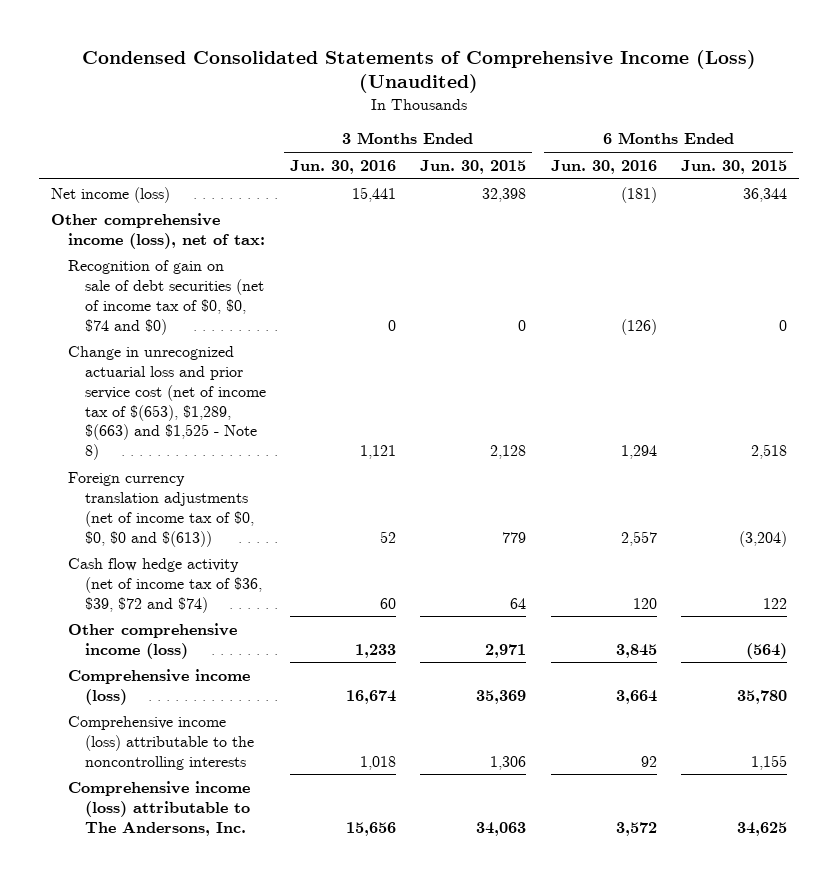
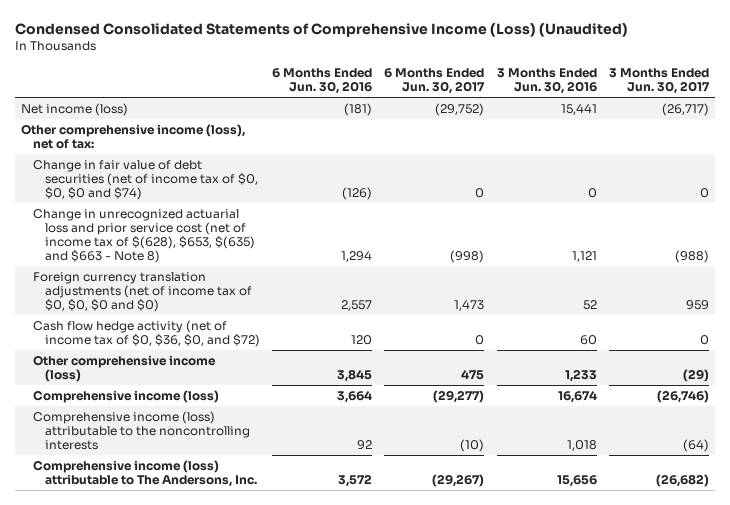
[420,159,527,174] Jun. 30, 2015 -> none
[680,159,787,174] Jun. 30, 2015 -> none
none -> [384,68,486,95] 6 Months Ended Jun. 30, 2017
none -> [608,68,710,95] 3 Months Ended Jun. 30, 2017
[67,259,264,335] Recognition of gain on sale of debt securities (net of income tax of $0, $0, $74 and $0) -> [33,159,259,200] Change in fair value of debt securities (net of income tax of $0, $0, $0 and $74)
[67,345,266,461] Change in unrecognized actuarial loss and prior service cost (net of income tax of $(653), $1,289, $(663) and $1,525 - Note 8) -> [33,208,256,263] Change in unrecognized actuarial loss and prior service cost (net of income tax of $(628), $653, $(635) and $663 - Note 8)
[67,471,254,547] Foreign currency translation adjustments (net of income tax of $0, $0, $0 and $(613)) -> [33,271,253,312] Foreign currency translation adjustments (net of income tax of $0, $0, $0 and $0)
[67,557,262,613] Cash flow hedge activity (net of income tax of $36, $39, $72 and $74) -> [33,319,261,347] Cash flow hedge activity (net of income tax of $0, $36, $0, and $72)

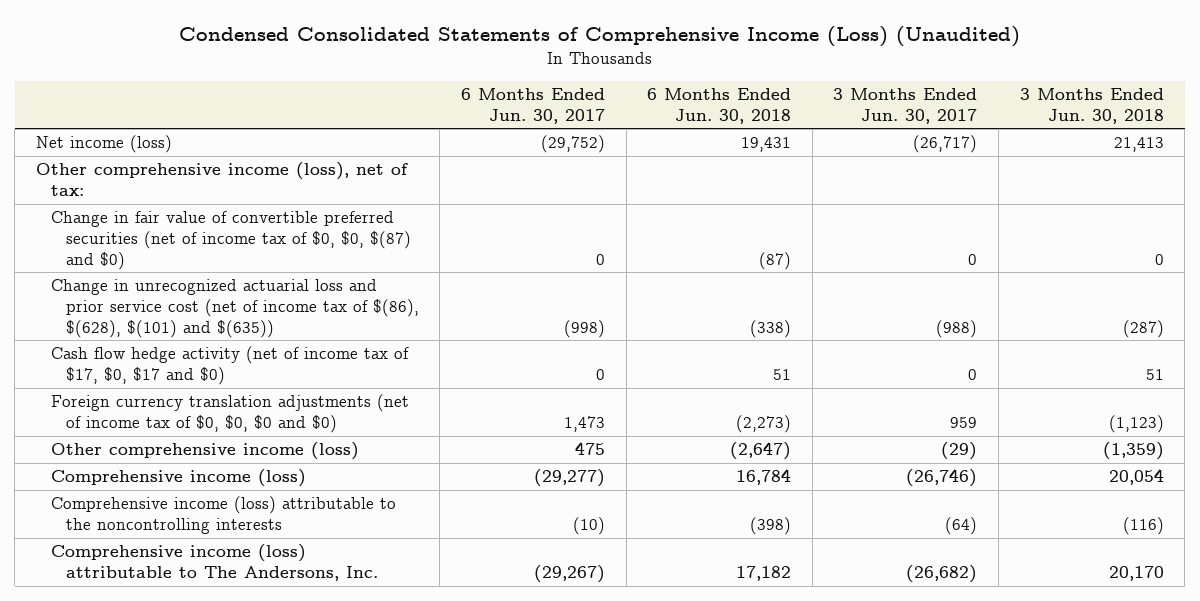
[272,68,373,95] 6 Months Ended Jun. 30, 2016 -> none
[496,68,597,95] 3 Months Ended Jun. 30, 2016 -> none
none -> [647,88,792,124] 6 Months Ended Jun. 30, 2018
none -> [1019,88,1164,124] 3 Months Ended Jun. 30, 2018
[33,159,259,200] Change in fair value of debt securities (net of income tax of $0, $0, $0 and $74) -> [50,211,411,270] Change in fair value of convertible preferred securities (net of income tax of $0, $0, $(87) and $0)
[33,208,256,263] Change in unrecognized actuarial loss and prior service cost (net of income tax of $(628), $653, $(635) and $663 - Note 8) -> [50,279,419,338] Change in unrecognized actuarial loss and prior service cost (net of income tax of $(86), $(628), $(101) and $(635))
none -> [50,346,409,385] Cash flow hedge activity (net of income tax of $17, $0, $17 and $0)
[33,319,261,347] Cash flow hedge activity (net of income tax of $0, $36, $0, and $72) -> none

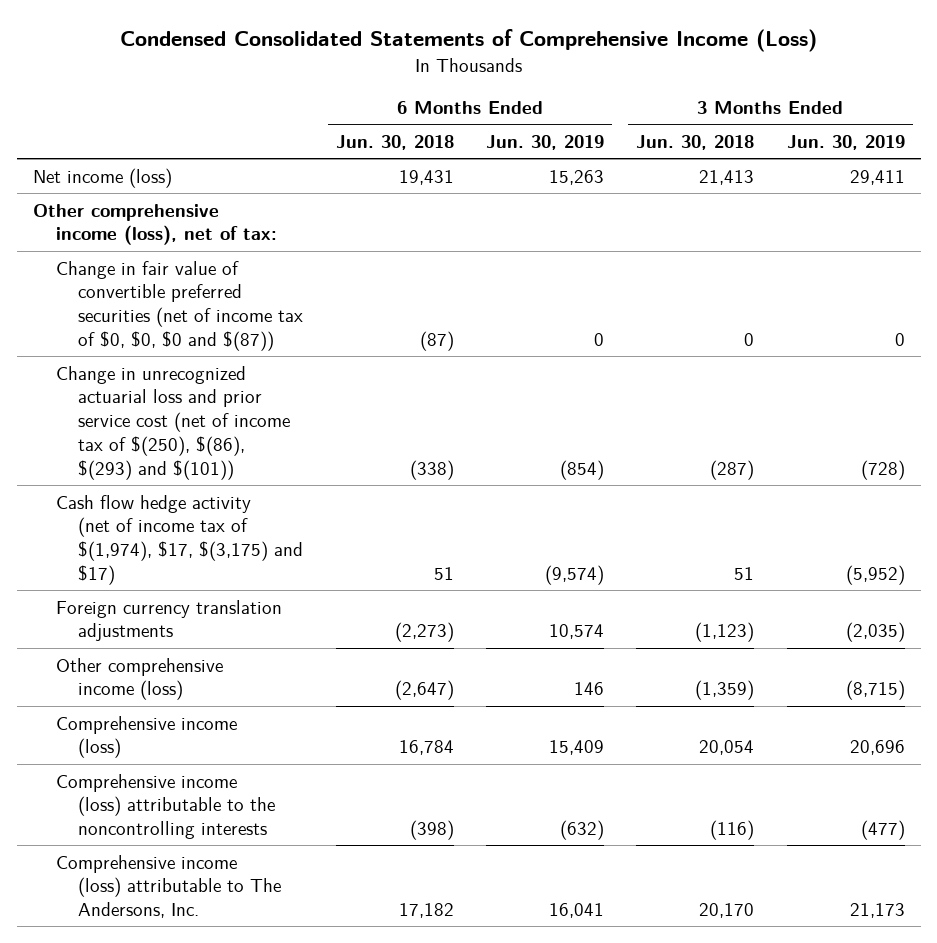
[178,26,1020,48] Condensed Consolidated Statements of Comprehensive Income (Loss) (Unaudited) -> [119,29,817,53] Condensed Consolidated Statements of Comprehensive Income (Loss)
[461,88,606,124] 6 Months Ended Jun. 30, 2017 -> none
[833,88,978,124] 3 Months Ended Jun. 30, 2017 -> none
none -> [486,135,605,151] Jun. 30, 2019
none -> [786,135,905,151] Jun. 30, 2019
[50,211,411,270] Change in fair value of convertible preferred securities (net of income tax of $0, $0, $(87) and $0) -> [55,260,304,351] Change in fair value of convertible preferred securities (net of income tax of $0, $0, $0 and $(87))
[50,279,419,338] Change in unrecognized actuarial loss and prior service cost (net of income tax of $(86), $(628), $(101) and $(635)) -> [55,365,291,480] Change in unrecognized actuarial loss and prior service cost (net of income tax of $(250), $(86), $(293) and $(101))
[50,346,409,385] Cash flow hedge activity (net of income tax of $17, $0, $17 and $0) -> [55,494,304,585] Cash flow hedge activity (net of income tax of $(1,974), $17, $(3,175) and $17)
[50,394,409,433] Foreign currency translation adjustments (net of income tax of $0, $0, $0 and $0) -> [55,599,282,642] Foreign currency translation adjustments

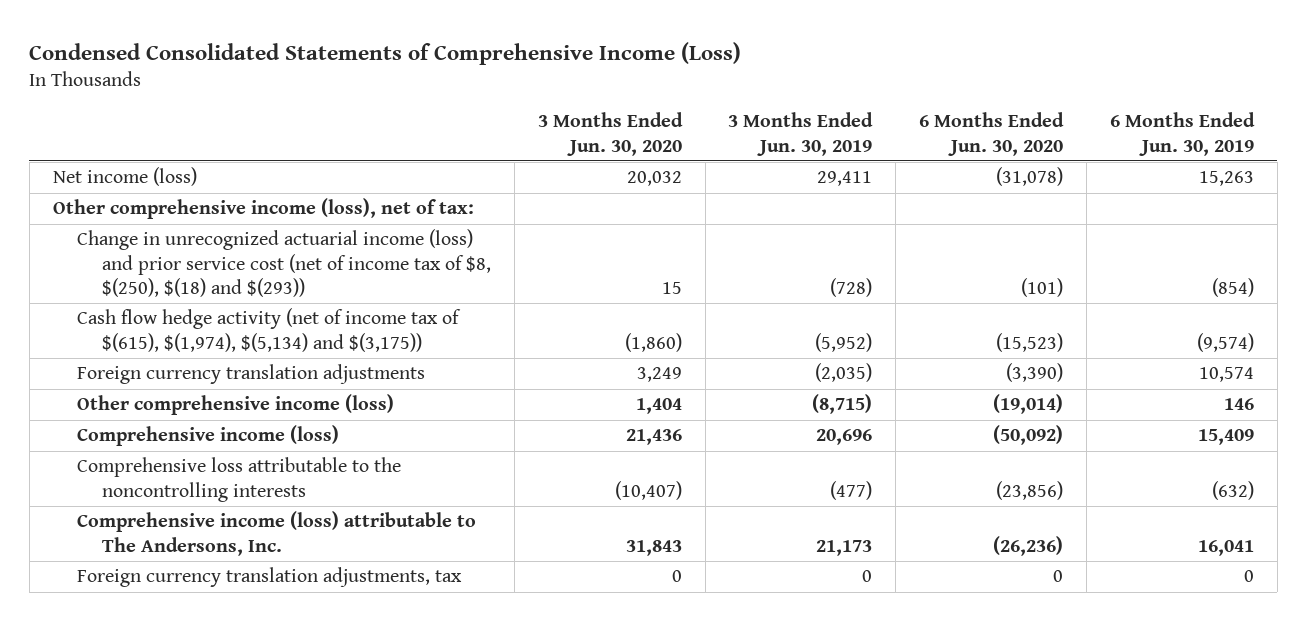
[335,135,454,151] Jun. 30, 2018 -> none
[636,135,755,151] Jun. 30, 2018 -> none
none -> [537,112,683,156] 3 Months Ended Jun. 30, 2020
none -> [919,112,1065,156] 6 Months Ended Jun. 30, 2020
[55,260,304,351] Change in fair value of convertible preferred securities (net of income tax of $0, $0, $0 and $(87)) -> none
[55,365,291,480] Change in unrecognized actuarial loss and prior service cost (net of income tax of $(250), $(86), $(293) and $(101)) -> [77,229,491,297] Change in unrecognized actuarial income (loss) and prior service cost (net of income tax of $8, $(250), $(18) and $(293))
[55,494,304,585] Cash flow hedge activity (net of income tax of $(1,974), $17, $(3,175) and $17) -> [77,308,462,352] Cash flow hedge activity (net of income tax of $(615), $(1,974), $(5,134) and $(3,175))
[55,773,276,840] Comprehensive income (loss) attributable to the noncontrolling interests -> [77,457,402,502] Comprehensive loss attributable to the noncontrolling interests
none -> [77,567,463,588] Foreign currency translation adjustments, tax

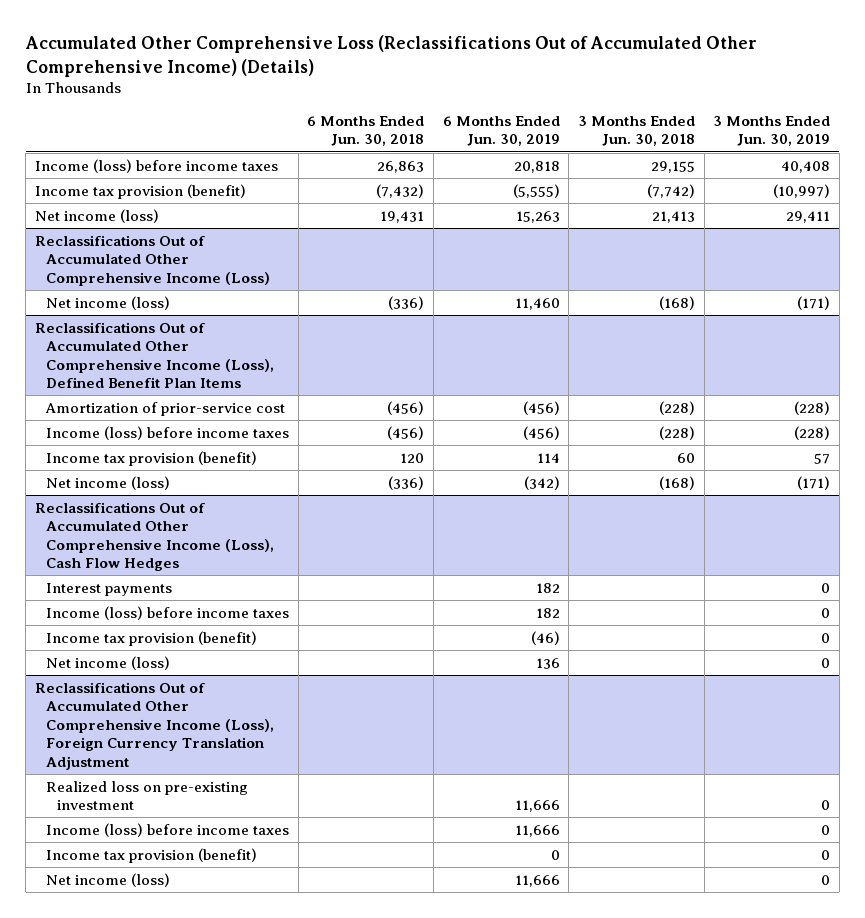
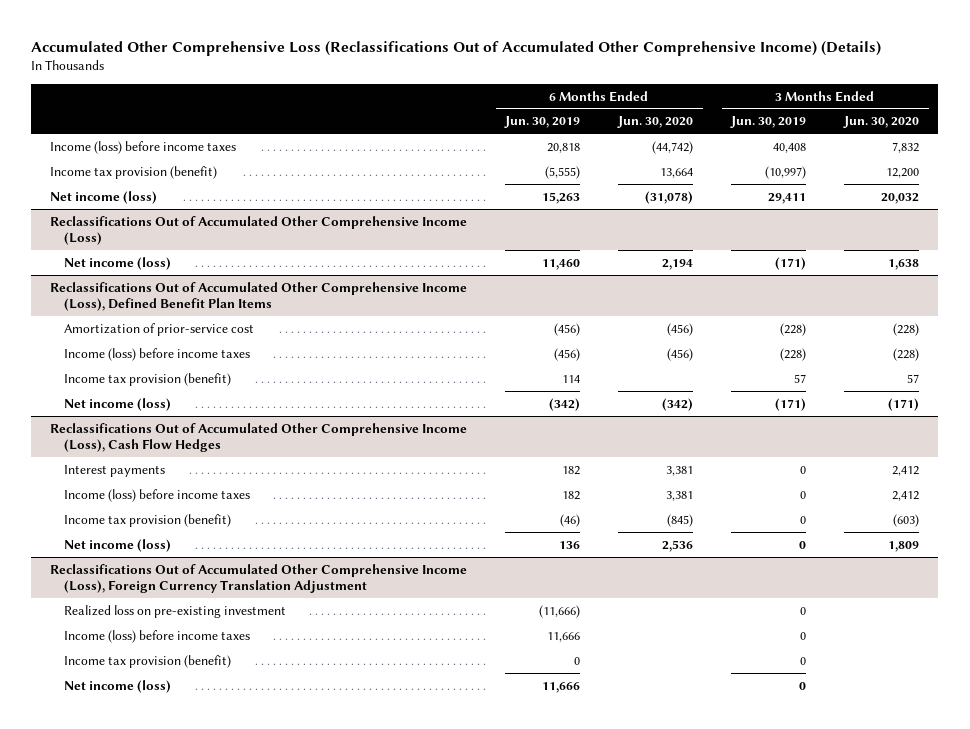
[307,115,425,147] 6 Months Ended Jun. 30, 2018 -> none
[577,115,695,147] 3 Months Ended Jun. 30, 2018 -> none
none -> [617,116,694,129] Jun. 30, 2020
none -> [843,116,920,129] Jun. 30, 2020
[514,800,560,813] 11,666 -> [539,604,581,618] (11,666)

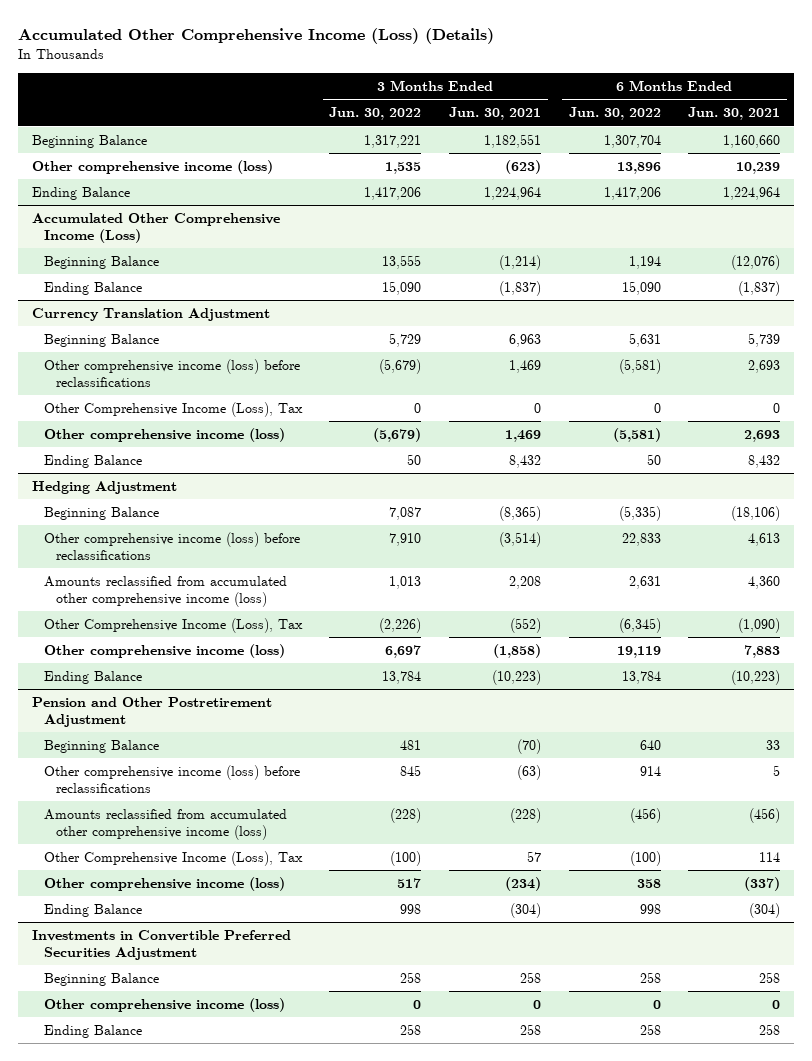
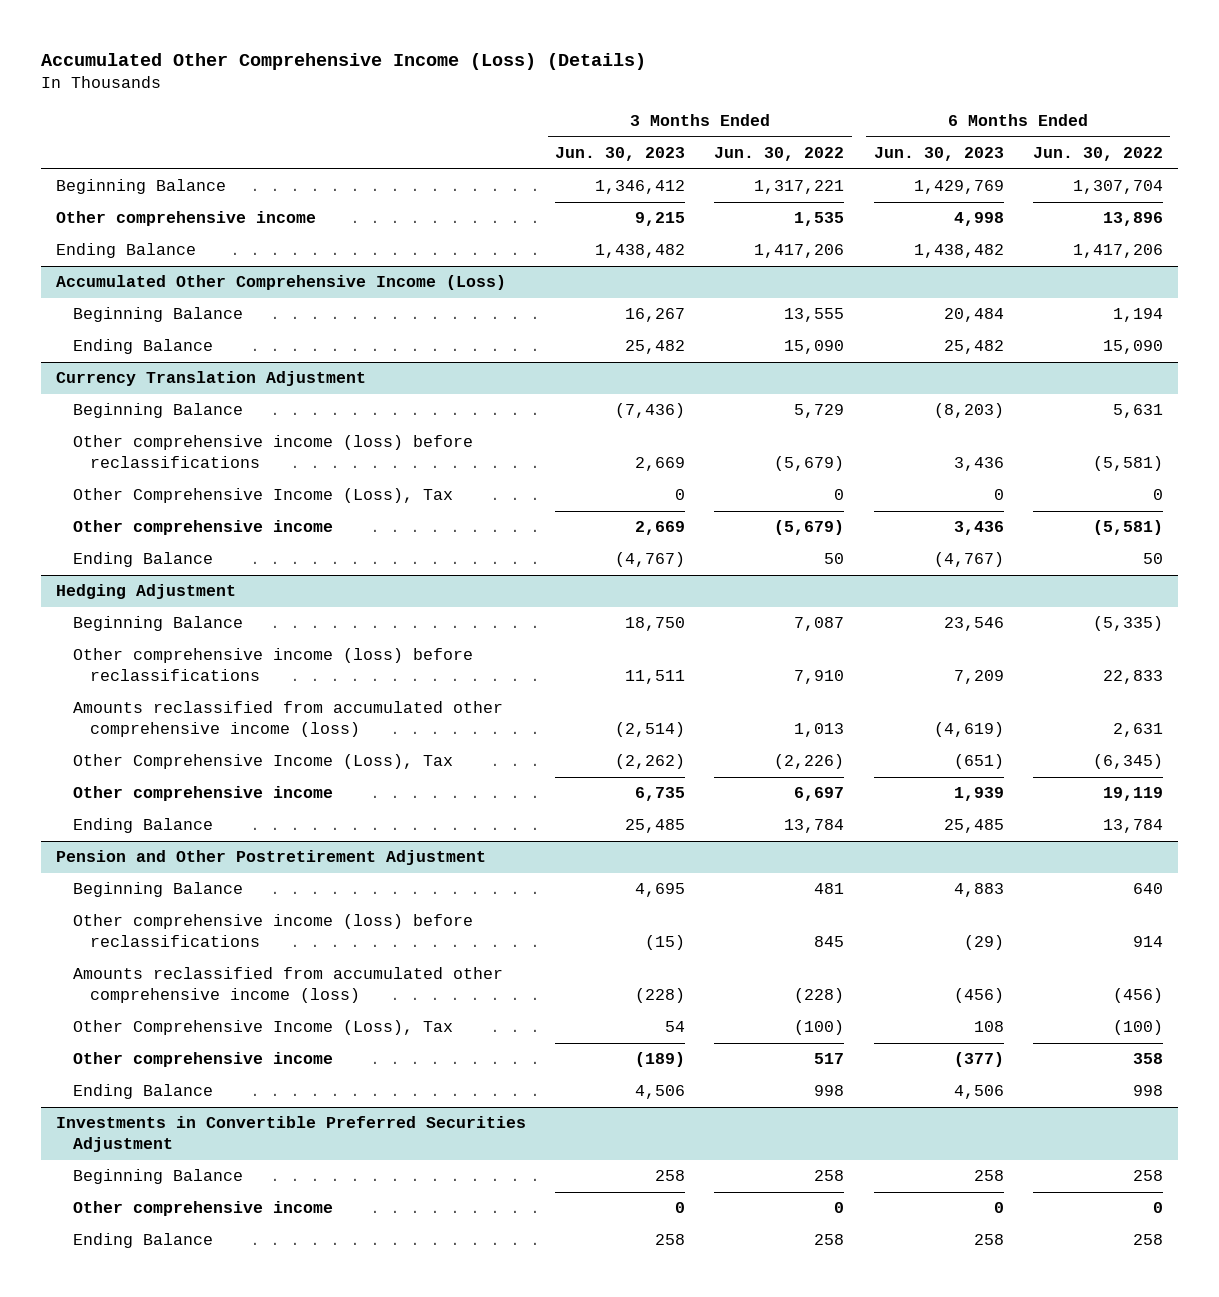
[449,107,542,121] Jun. 30, 2021 -> none
[688,107,781,121] Jun. 30, 2021 -> none
none -> [555,147,686,162] Jun. 30, 2023
none -> [873,147,1004,162] Jun. 30, 2023
[31,160,273,175] Other comprehensive income (loss) -> [55,211,316,227] Other comprehensive income
[43,428,285,443] Other comprehensive income (loss) -> [72,520,333,536] Other comprehensive income
[43,644,285,659] Other comprehensive income (loss) -> [72,786,333,802] Other comprehensive income
[43,877,285,892] Other comprehensive income (loss) -> [72,1052,333,1068] Other comprehensive income
[43,998,285,1013] Other comprehensive income (loss) -> [72,1201,333,1217] Other comprehensive income

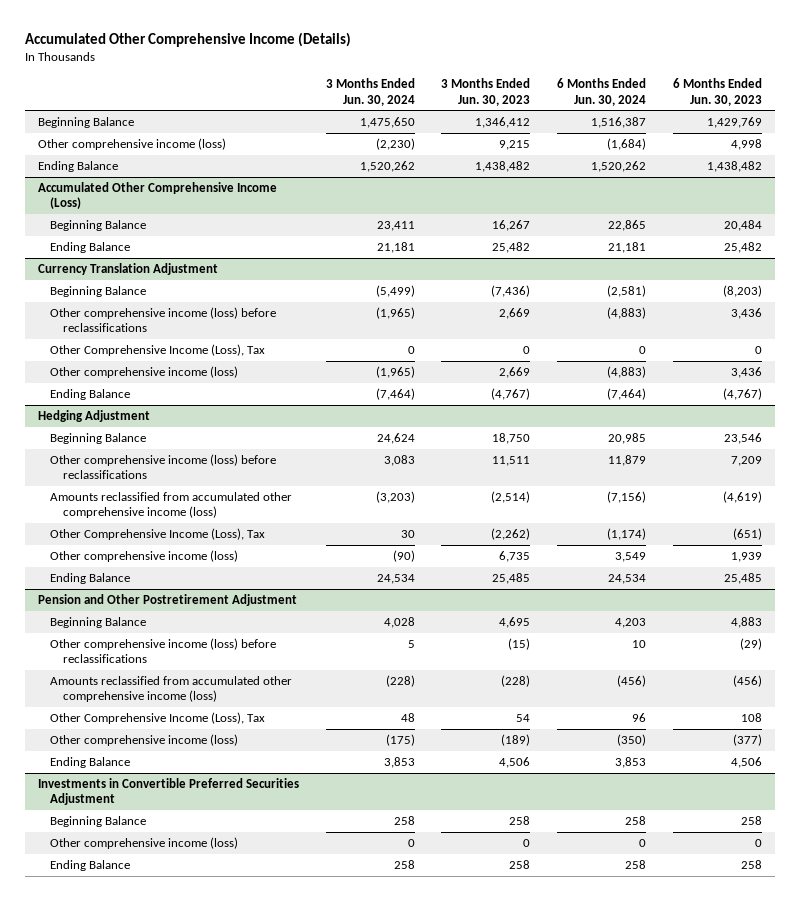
[41,53,647,71] Accumulated Other Comprehensive Income (Loss) (Details) -> [24,32,351,48] Accumulated Other Comprehensive Income (Details)
[714,147,845,162] Jun. 30, 2022 -> none
[1033,147,1164,162] Jun. 30, 2022 -> none
none -> [325,78,415,106] 3 Months Ended Jun. 30, 2024
none -> [556,78,646,106] 6 Months Ended Jun. 30, 2024
[55,211,316,227] Other comprehensive income -> [37,137,226,150] Other comprehensive income (loss)
[72,520,333,536] Other comprehensive income -> [50,365,239,378] Other comprehensive income (loss)
[72,786,333,802] Other comprehensive income -> [50,549,239,562] Other comprehensive income (loss)
[72,1052,333,1068] Other comprehensive income -> [50,733,239,746] Other comprehensive income (loss)
[72,1201,333,1217] Other comprehensive income -> [50,836,239,849] Other comprehensive income (loss)

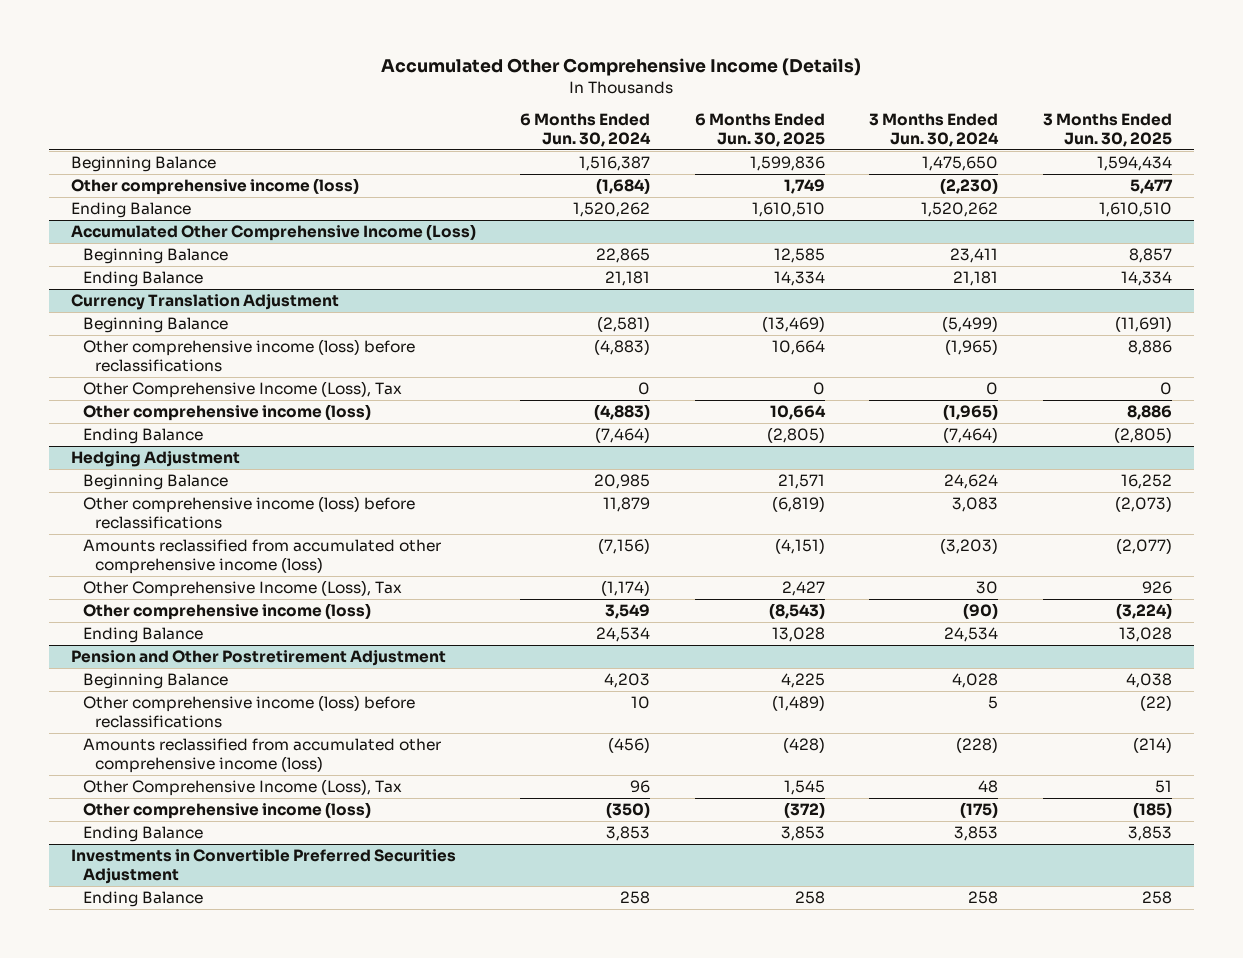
[441,78,531,106] 3 Months Ended Jun. 30, 2023 -> none
[672,78,762,106] 6 Months Ended Jun. 30, 2023 -> none
none -> [694,113,825,148] 6 Months Ended Jun. 30, 2025
none -> [1042,113,1172,148] 3 Months Ended Jun. 30, 2025
[50,815,147,827] Beginning Balance -> none
[50,836,239,849] Other comprehensive income (loss) -> none

